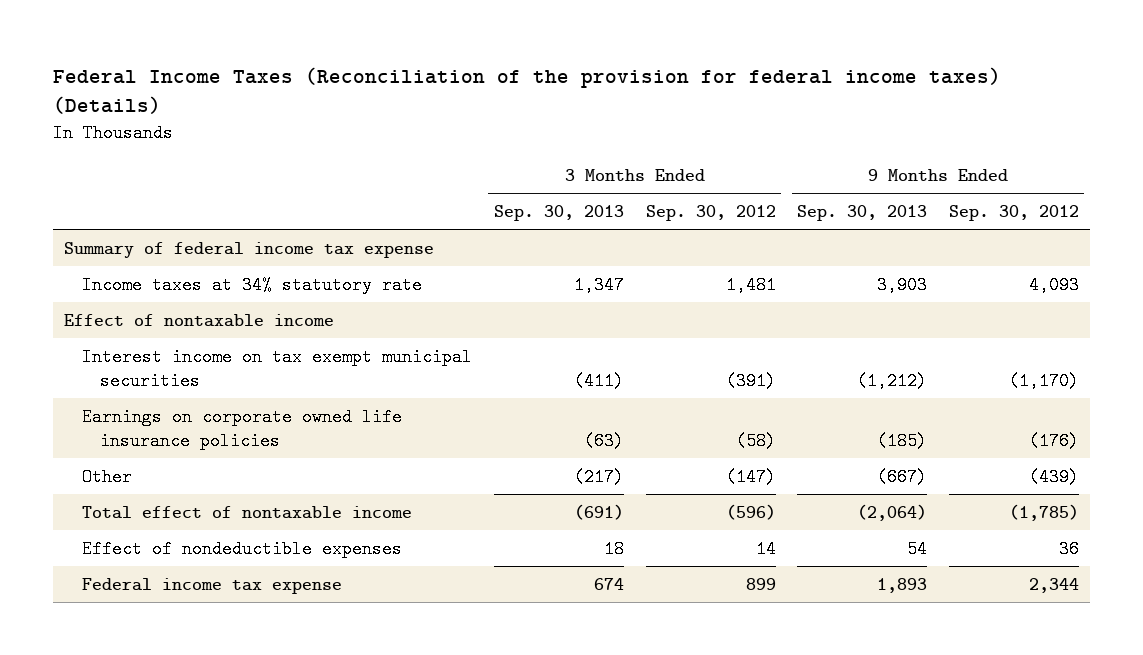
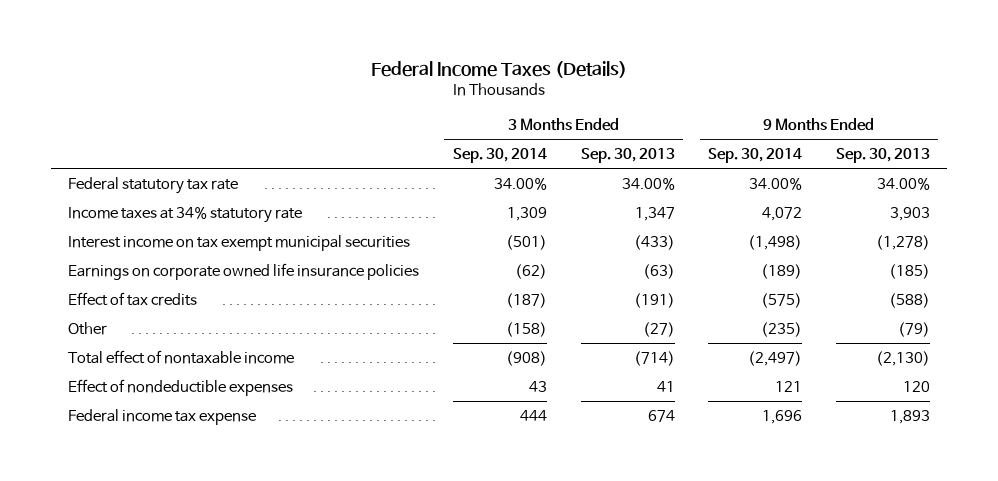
[53,66,1002,115] Federal Income Taxes (Reconciliation of the provision for federal income taxes) (Details) -> [371,60,628,78] Federal Income Taxes (Details)
[645,204,776,221] Sep. 30, 2012 -> none
[948,204,1079,221] Sep. 30, 2012 -> none
none -> [452,148,547,164] Sep. 30, 2014
none -> [708,148,803,164] Sep. 30, 2014
[64,241,435,258] Summary of federal income tax expense -> none
none -> [68,177,239,195] Federal statutory tax rate
[64,313,335,327] Effect of nontaxable income -> none
[573,372,624,391] (411) -> [633,235,675,251] (433)
[857,372,928,391] (1,212) -> [876,235,931,251] (1,278)
none -> [68,292,198,307] Effect of tax credits
[573,467,624,486] (217) -> [642,322,675,338] (27)
[877,467,928,486] (667) -> [898,322,931,338] (79)
[573,503,624,520] (691) -> [633,351,675,367] (714)
[857,503,928,521] (2,064) -> [876,351,931,367] (2,130)
[603,539,624,558] 18 -> [656,381,675,393] 41
[907,539,928,558] 54 -> [903,381,931,393] 120

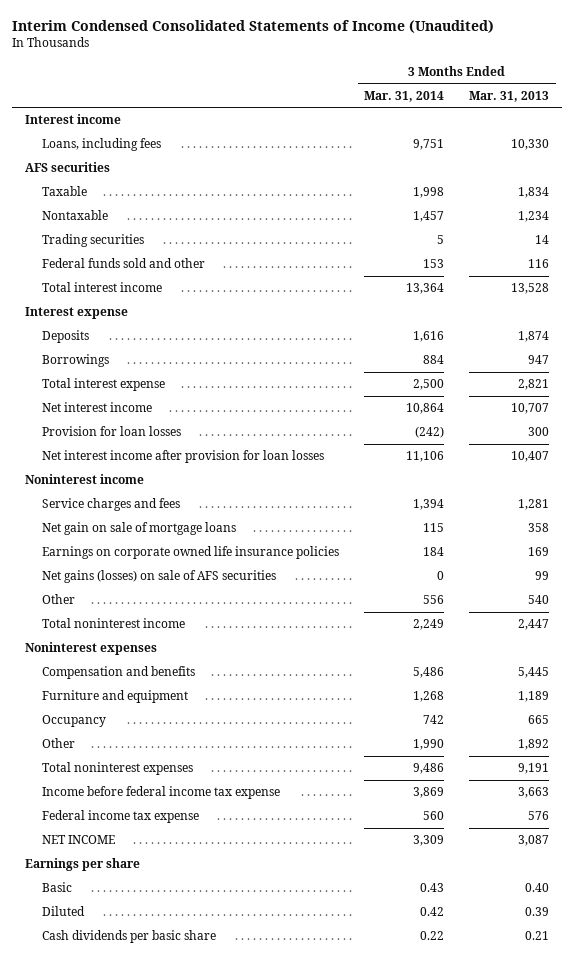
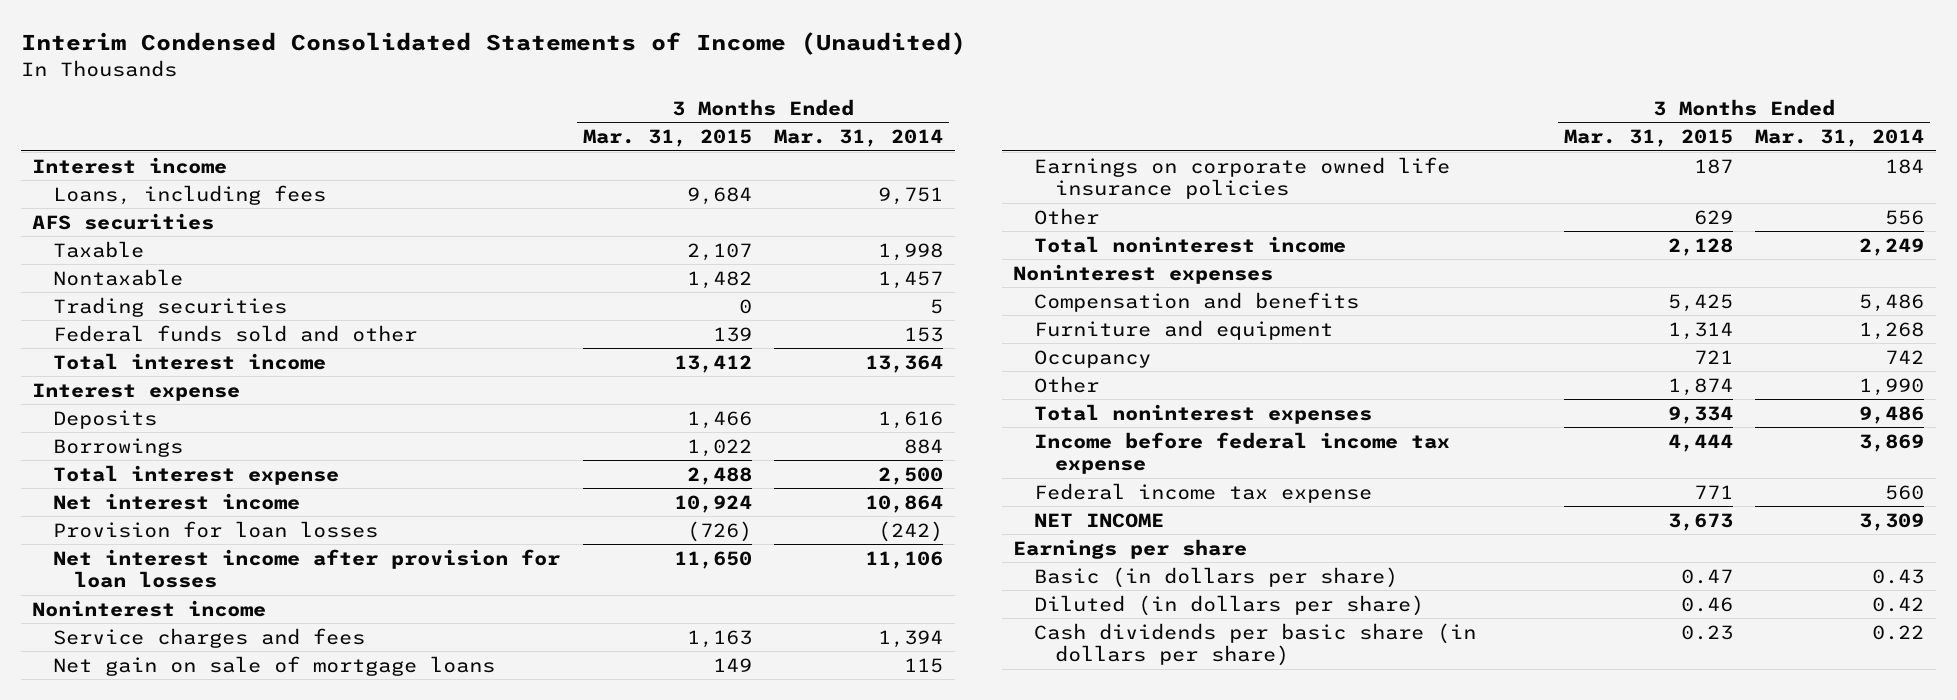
[469,90,550,102] Mar. 31, 2013 -> none
none -> [582,129,752,148] Mar. 31, 2015
[41,570,276,584] Net gains (losses) on sale of AFS securities -> none
[41,882,72,893] Basic -> [1033,566,1398,588] Basic (in dollars per share)
[41,906,85,917] Diluted -> [1033,594,1424,616] Diluted (in dollars per share)
[41,930,216,944] Cash dividends per basic share -> [1033,622,1476,667] Cash dividends per basic share (in dollars per share)

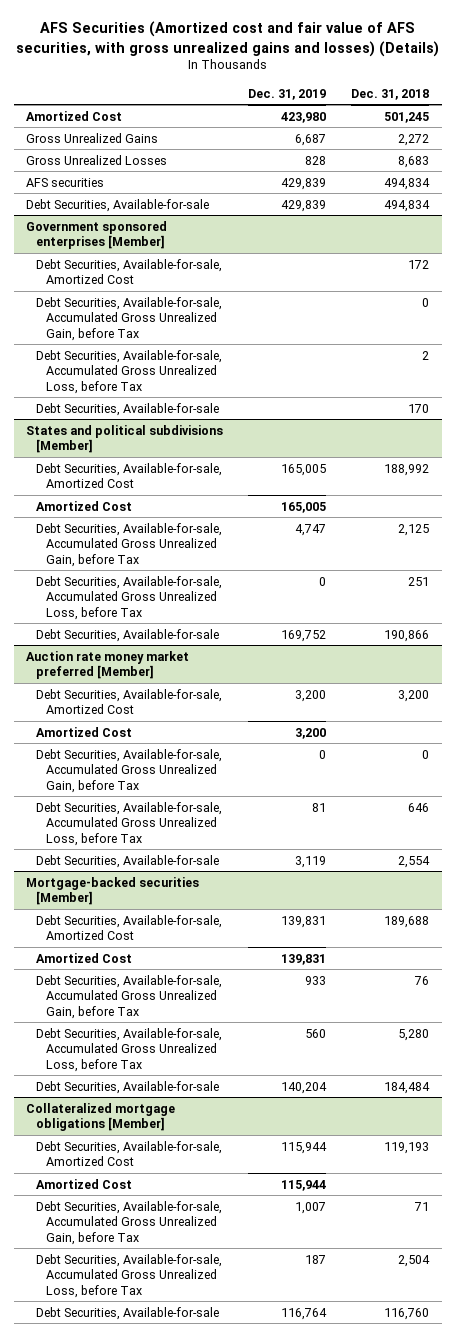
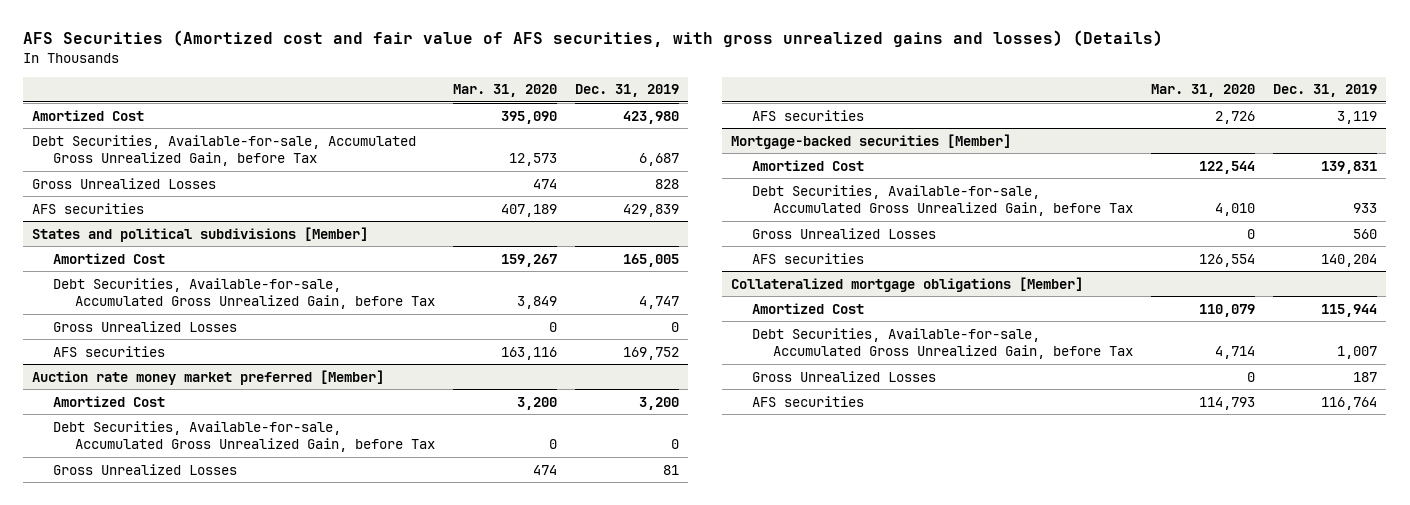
[351,88,430,100] Dec. 31, 2018 -> none
none -> [452,84,557,98] Mar. 31, 2020
[26,132,159,143] Gross Unrealized Gains -> [32,134,417,167] Debt Securities, Available-for-sale, Accumulated Gross Unrealized Gain, before Tax
[26,198,210,212] Debt Securities, Available-for-sale -> none
[26,220,168,250] Government sponsored enterprises [Member] -> none
[36,258,223,285] Debt Securities, Available-for-sale, Amortized Cost -> none
[36,296,223,341] Debt Securities, Available-for-sale, Accumulated Gross Unrealized Gain, before Tax -> none
[36,349,223,394] Debt Securities, Available-for-sale, Accumulated Gross Unrealized Loss, before Tax -> none
[36,402,220,416] Debt Securities, Available-for-sale -> none
[36,462,223,489] Debt Securities, Available-for-sale, Amortized Cost -> none
[36,575,223,620] Debt Securities, Available-for-sale, Accumulated Gross Unrealized Loss, before Tax -> [53,320,238,332] Gross Unrealized Losses
[36,628,220,642] Debt Securities, Available-for-sale -> [53,345,166,357] AFS securities
[36,688,223,715] Debt Securities, Available-for-sale, Amortized Cost -> none
[36,801,223,846] Debt Securities, Available-for-sale, Accumulated Gross Unrealized Loss, before Tax -> [53,463,238,475] Gross Unrealized Losses
[36,854,220,868] Debt Securities, Available-for-sale -> [752,109,865,121] AFS securities
[36,914,223,941] Debt Securities, Available-for-sale, Amortized Cost -> none
[36,1027,223,1072] Debt Securities, Available-for-sale, Accumulated Gross Unrealized Loss, before Tax -> [752,227,937,239] Gross Unrealized Losses
[36,1080,220,1094] Debt Securities, Available-for-sale -> [752,252,865,264] AFS securities
[36,1140,223,1167] Debt Securities, Available-for-sale, Amortized Cost -> none
[36,1253,223,1298] Debt Securities, Available-for-sale, Accumulated Gross Unrealized Loss, before Tax -> [752,370,937,382] Gross Unrealized Losses
[36,1306,220,1320] Debt Securities, Available-for-sale -> [752,395,865,407] AFS securities

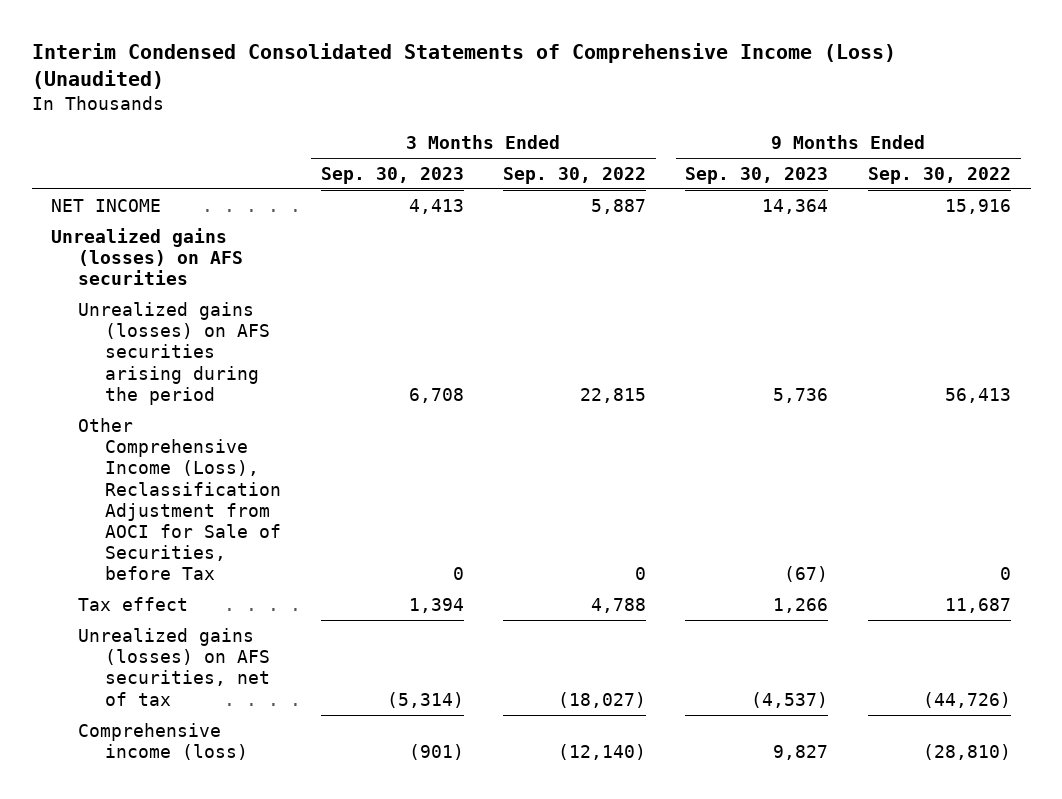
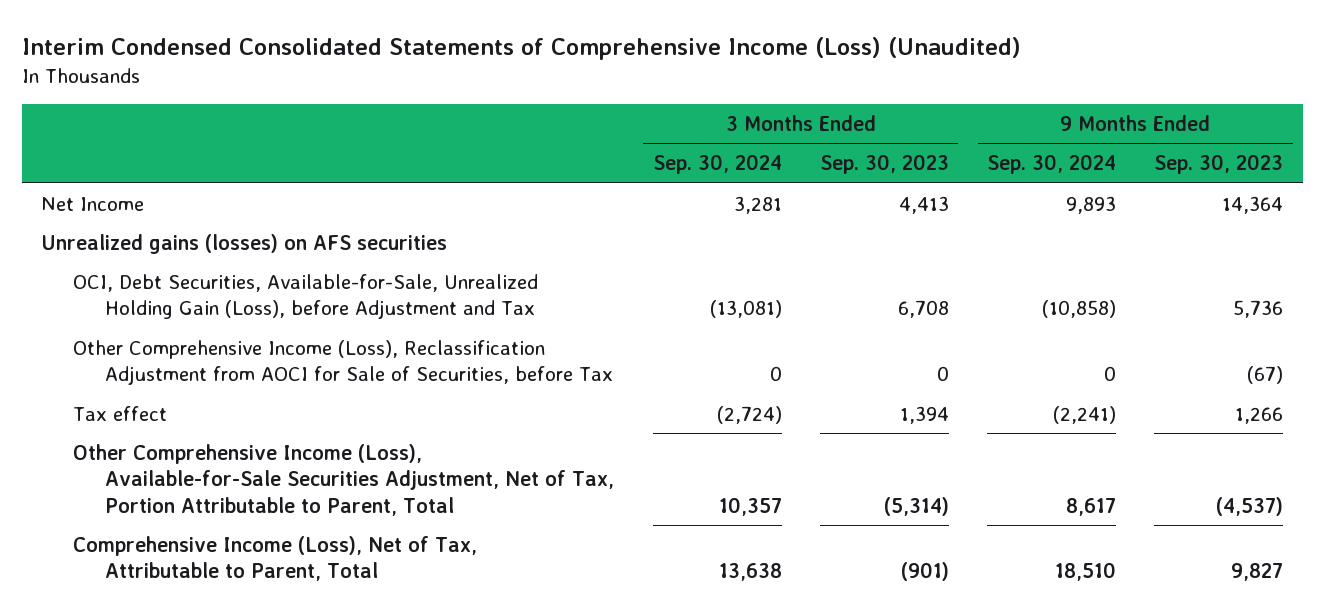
[503,166,647,184] Sep. 30, 2022 -> none
[867,166,1011,184] Sep. 30, 2022 -> none
none -> [652,154,782,175] Sep. 30, 2024
none -> [987,154,1117,175] Sep. 30, 2024
[51,198,162,212] NET INCOME -> [40,196,144,211] Net Income
[78,301,271,405] Unrealized gains (losses) on AFS securities arising during the period -> [73,273,539,320] OCI, Debt Securities, Available-for-Sale, Unrealized Holding Gain (Loss), before Adjustment and Tax
[78,627,271,706] Unrealized gains (losses) on AFS securities, net of tax -> [73,443,615,516] Other Comprehensive Income (Loss), Available-for-Sale Securities Adjustment, Net of Tax, Portion Attributable to Parent, Total
[78,722,249,761] Comprehensive income (loss) -> [73,535,478,582] Comprehensive Income (Loss), Net of Tax, Attributable to Parent, Total

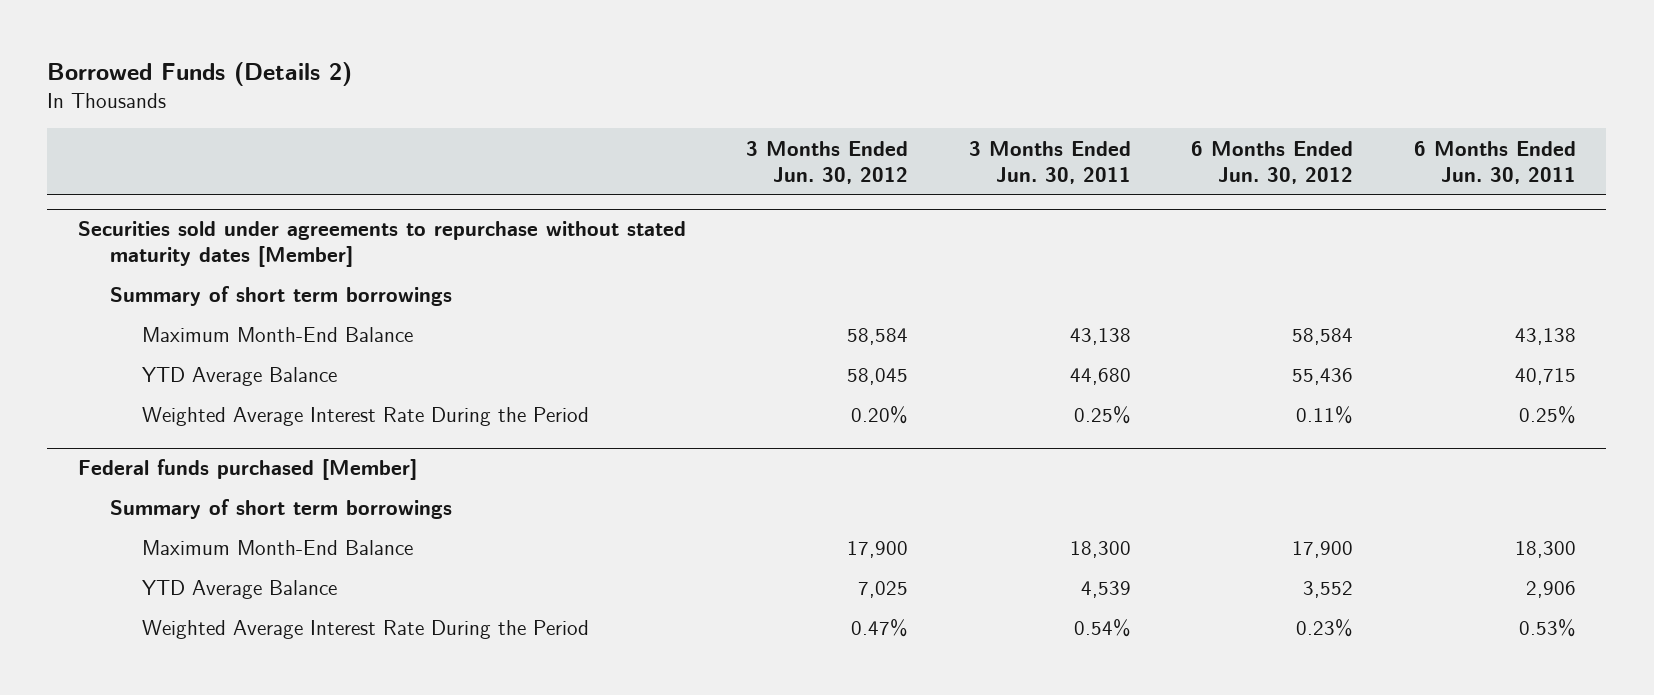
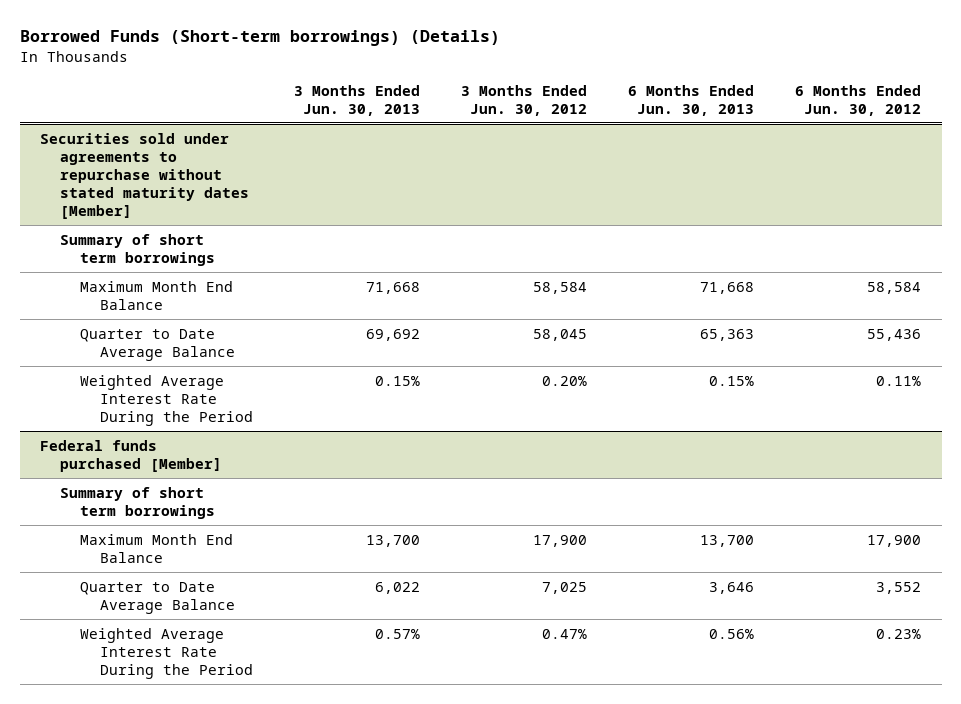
[47,61,353,86] Borrowed Funds (Details 2) -> [19,30,500,47] Borrowed Funds (Short-term borrowings) (Details)
[968,140,1131,184] 3 Months Ended Jun. 30, 2011 -> none
[1413,140,1576,184] 6 Months Ended Jun. 30, 2011 -> none
none -> [293,84,420,116] 3 Months Ended Jun. 30, 2013
none -> [628,84,755,116] 6 Months Ended Jun. 30, 2013
[142,327,414,343] Maximum Month-End Balance -> [79,280,233,310] Maximum Month End Balance
[142,367,338,387] YTD Average Balance -> [79,328,235,361] Quarter to Date Average Balance
[142,540,414,556] Maximum Month-End Balance -> [79,533,233,563] Maximum Month End Balance
[142,580,338,600] YTD Average Balance -> [79,581,235,614] Quarter to Date Average Balance

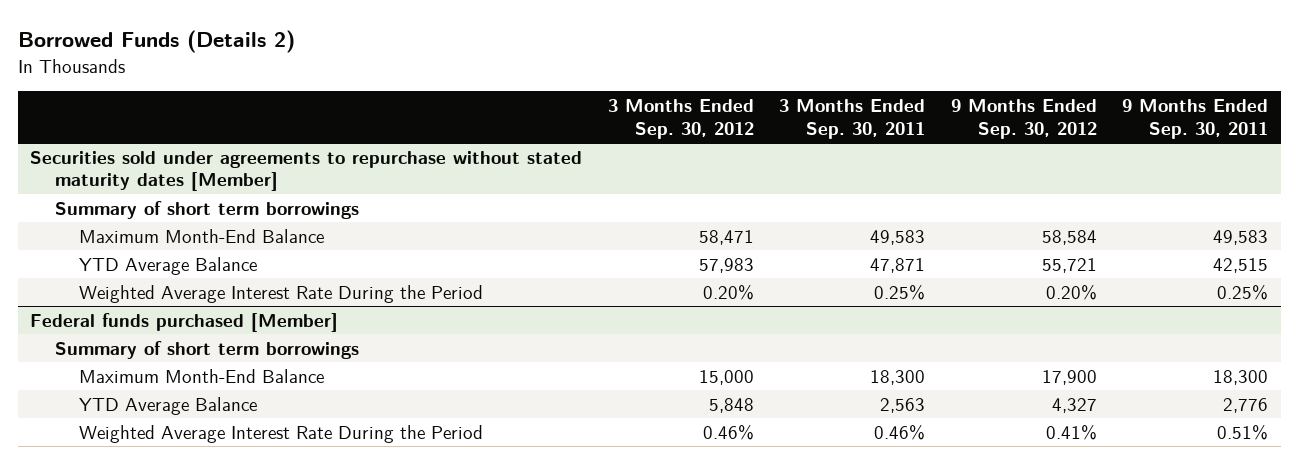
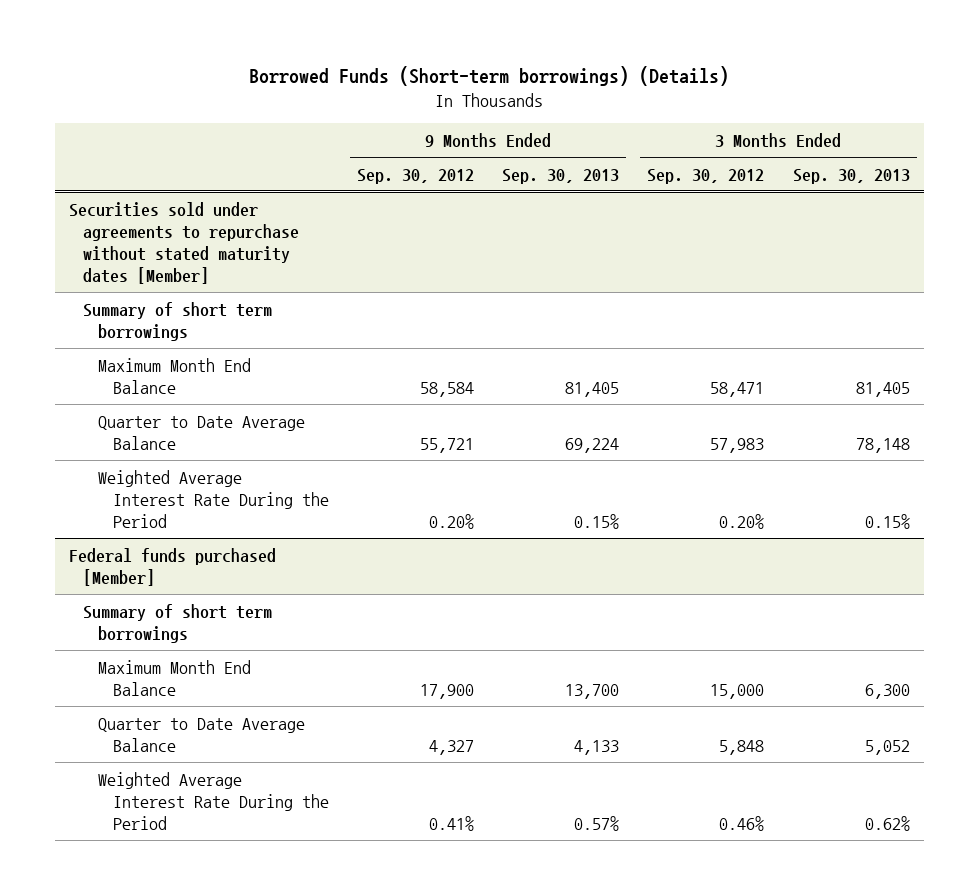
[17,30,295,54] Borrowed Funds (Details 2) -> [249,65,730,86] Borrowed Funds (Short-term borrowings) (Details)
[779,99,926,139] 3 Months Ended Sep. 30, 2011 -> none
[1121,99,1268,139] 9 Months Ended Sep. 30, 2011 -> none
none -> [502,168,620,184] Sep. 30, 2013
none -> [792,168,910,184] Sep. 30, 2013
[79,228,325,243] Maximum Month-End Balance -> [98,357,252,394] Maximum Month End Balance
[79,256,258,275] YTD Average Balance -> [98,415,306,450] Quarter to Date Average Balance
[79,368,325,383] Maximum Month-End Balance -> [98,659,252,696] Maximum Month End Balance
[79,396,258,415] YTD Average Balance -> [98,717,306,752] Quarter to Date Average Balance

